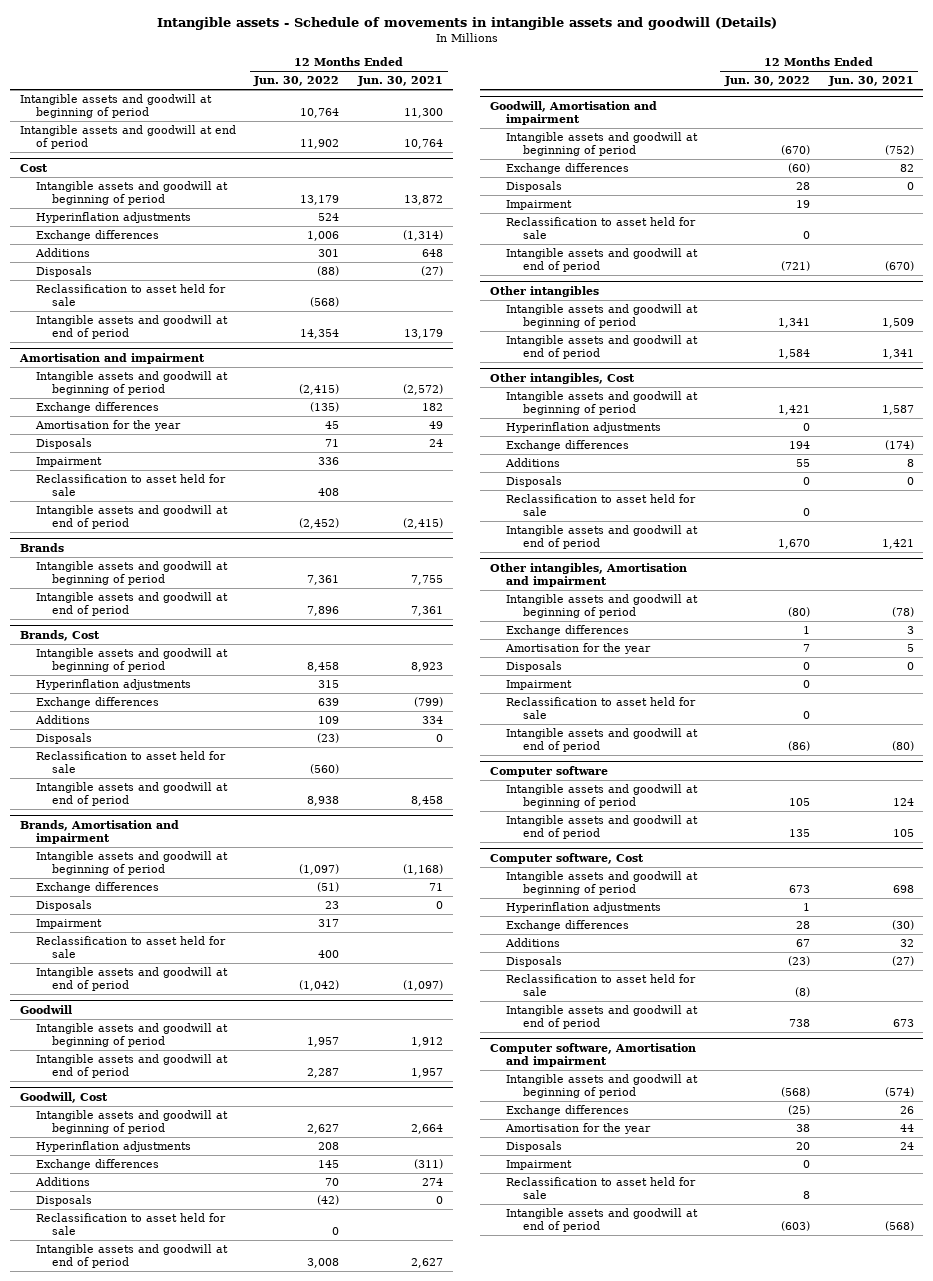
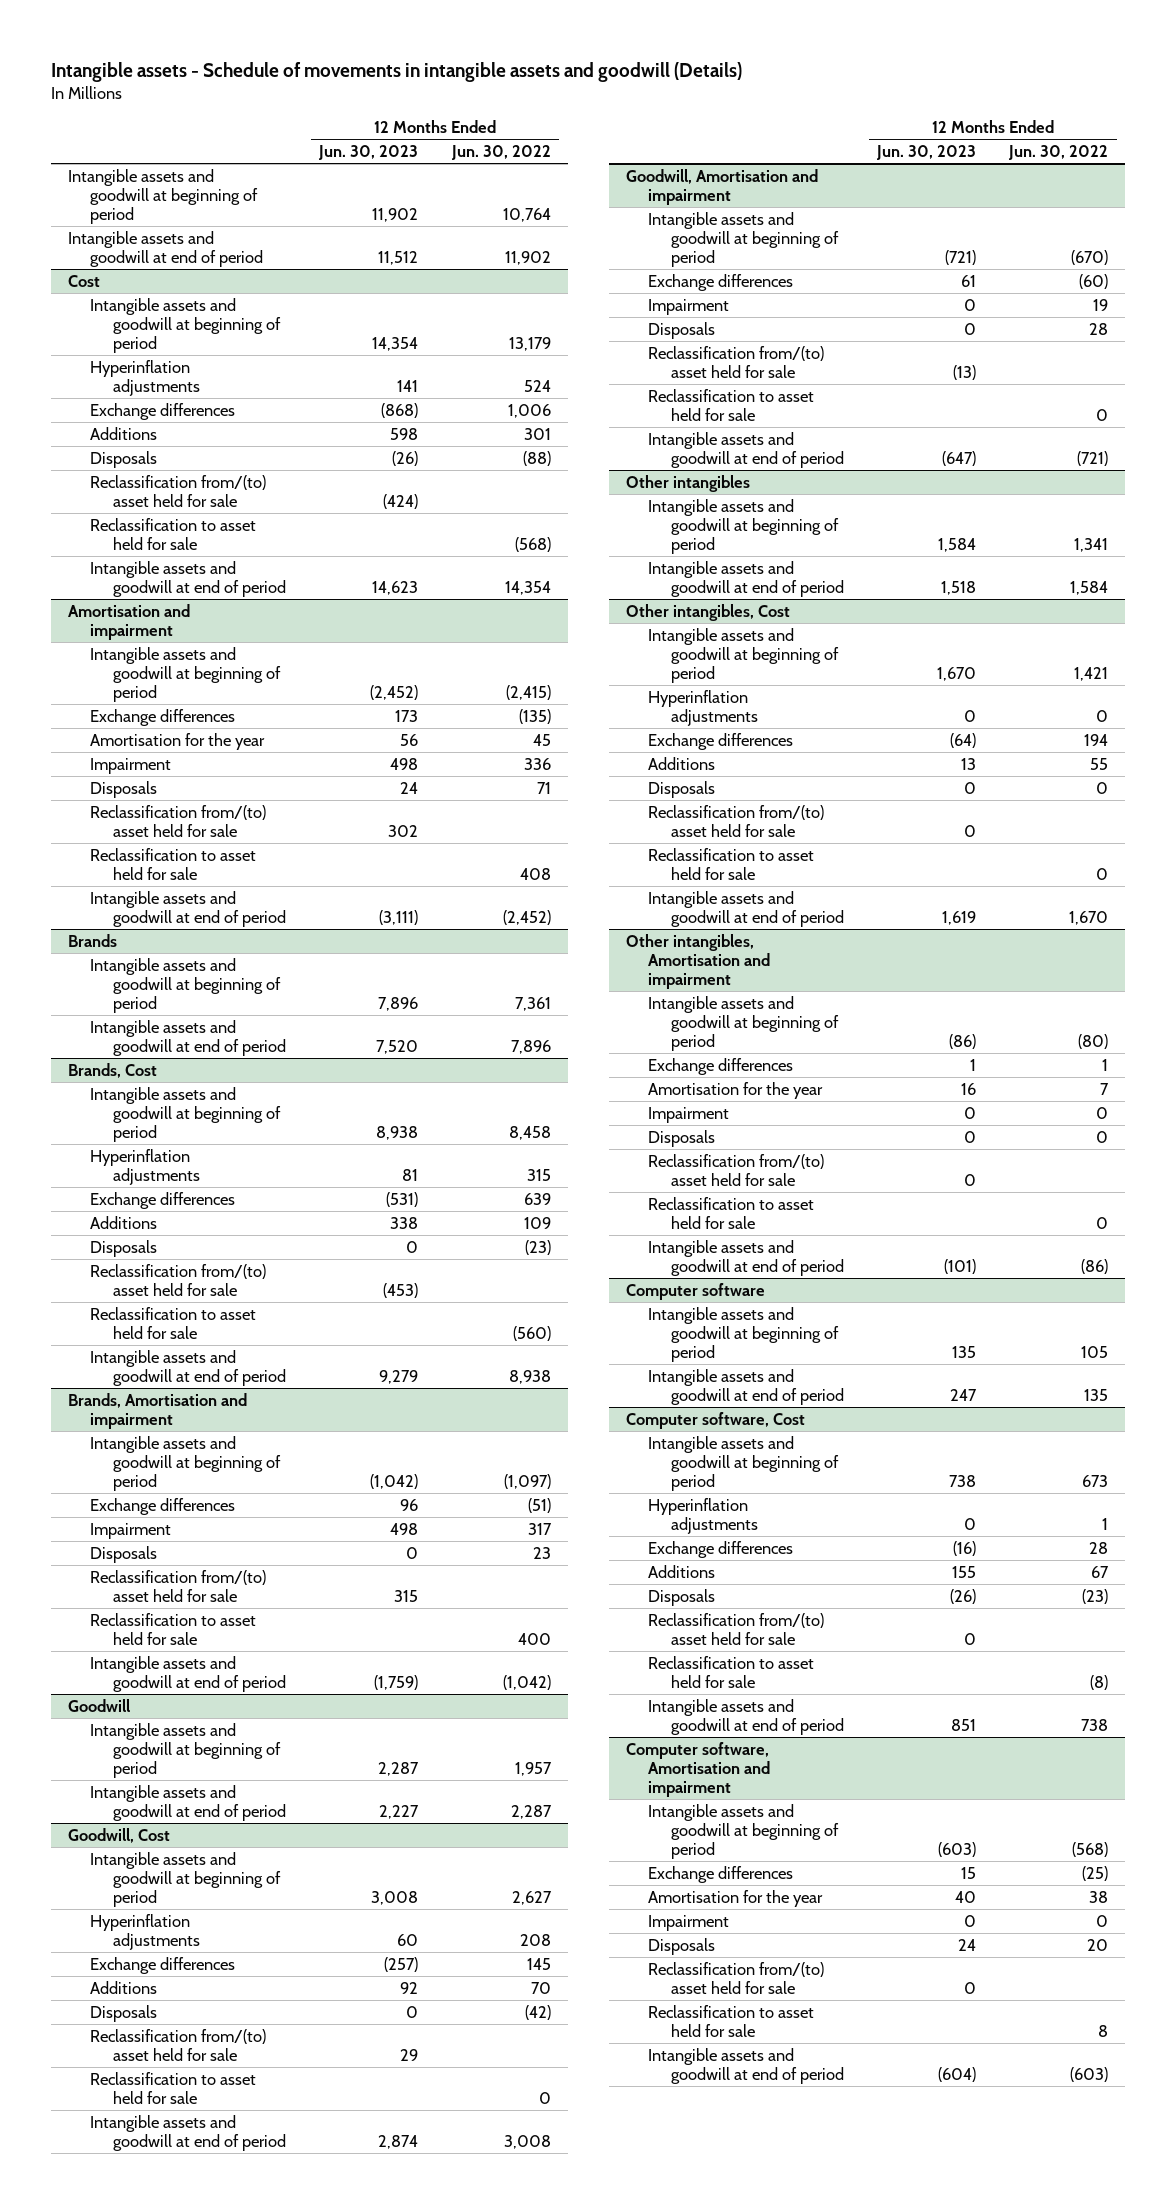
[357,76,444,87] Jun. 30, 2021 -> none
none -> [318,145,419,161] Jun. 30, 2023
none -> [90,474,267,507] Reclassification from/(to) asset held for sale
[35,438,92,450] Disposals -> [90,780,158,798] Disposals
none -> [90,804,267,837] Reclassification from/(to) asset held for sale
none -> [90,1263,267,1296] Reclassification from/(to) asset held for sale
[35,900,92,912] Disposals -> [90,1545,158,1563] Disposals
none -> [90,1569,267,1602] Reclassification from/(to) asset held for sale
none -> [90,2028,267,2061] Reclassification from/(to) asset held for sale
[506,181,563,193] Disposals -> [648,321,716,339] Disposals
none -> [648,345,825,378] Reclassification from/(to) asset held for sale
none -> [648,804,825,837] Reclassification from/(to) asset held for sale
[506,661,563,673] Disposals -> [648,1129,716,1147] Disposals
none -> [648,1153,825,1186] Reclassification from/(to) asset held for sale
none -> [648,1612,825,1645] Reclassification from/(to) asset held for sale
[506,1141,563,1153] Disposals -> [648,1937,716,1955] Disposals
none -> [648,1961,825,1994] Reclassification from/(to) asset held for sale

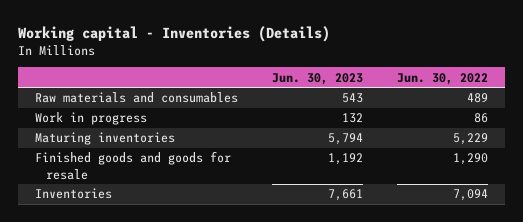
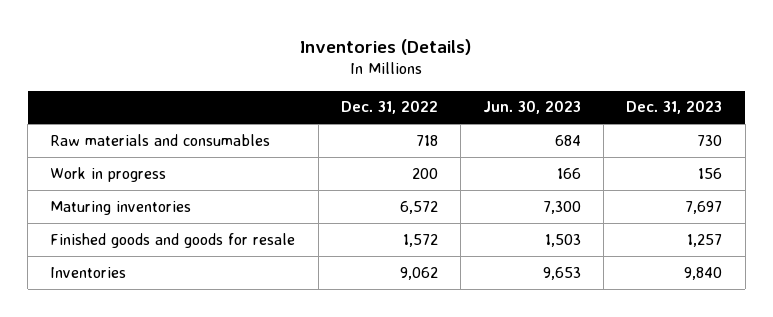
[17,25,330,42] Working capital - Inventories (Details) -> [300,38,472,55] Inventories (Details)
[397,72,489,85] Jun. 30, 2022 -> none
none -> [340,100,438,115] Dec. 31, 2022
none -> [626,100,723,115] Dec. 31, 2023
[342,93,364,104] 543 -> [555,134,582,146] 684
[342,113,364,124] 132 -> [557,167,582,179] 166
[328,133,364,146] 5,794 -> [543,200,582,214] 7,300
[328,153,364,166] 1,192 -> [545,233,582,247] 1,503
[328,189,364,202] 7,661 -> [543,266,582,280] 9,653

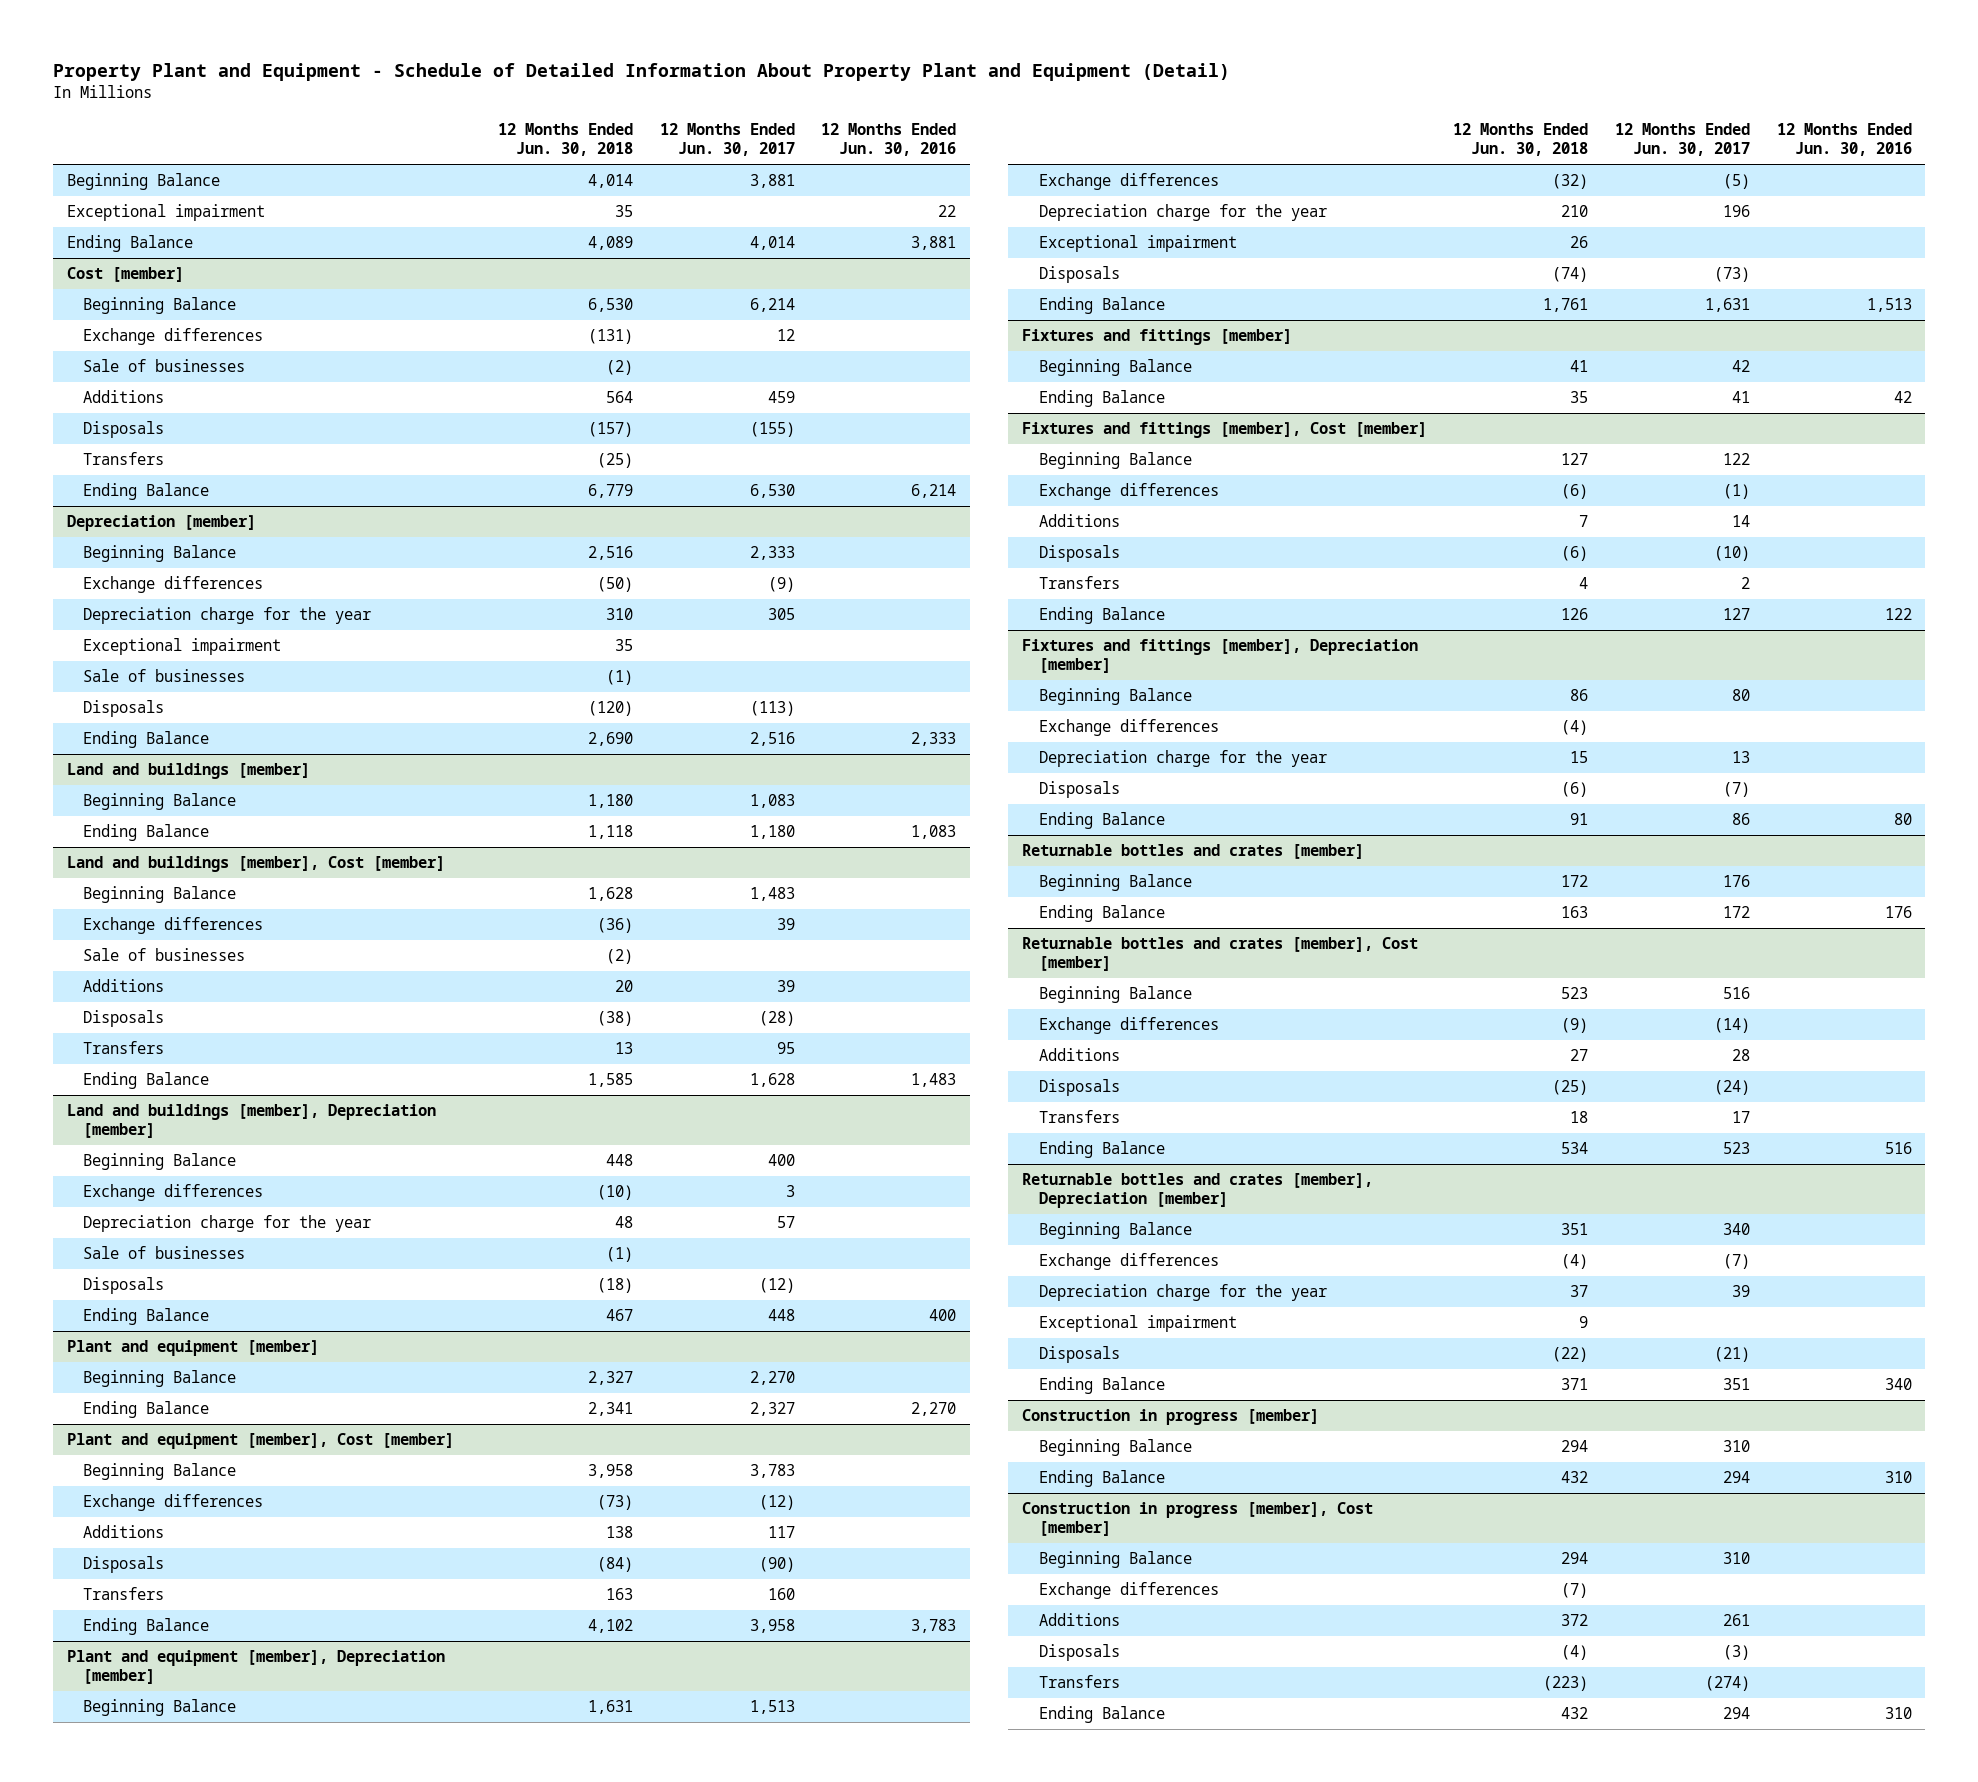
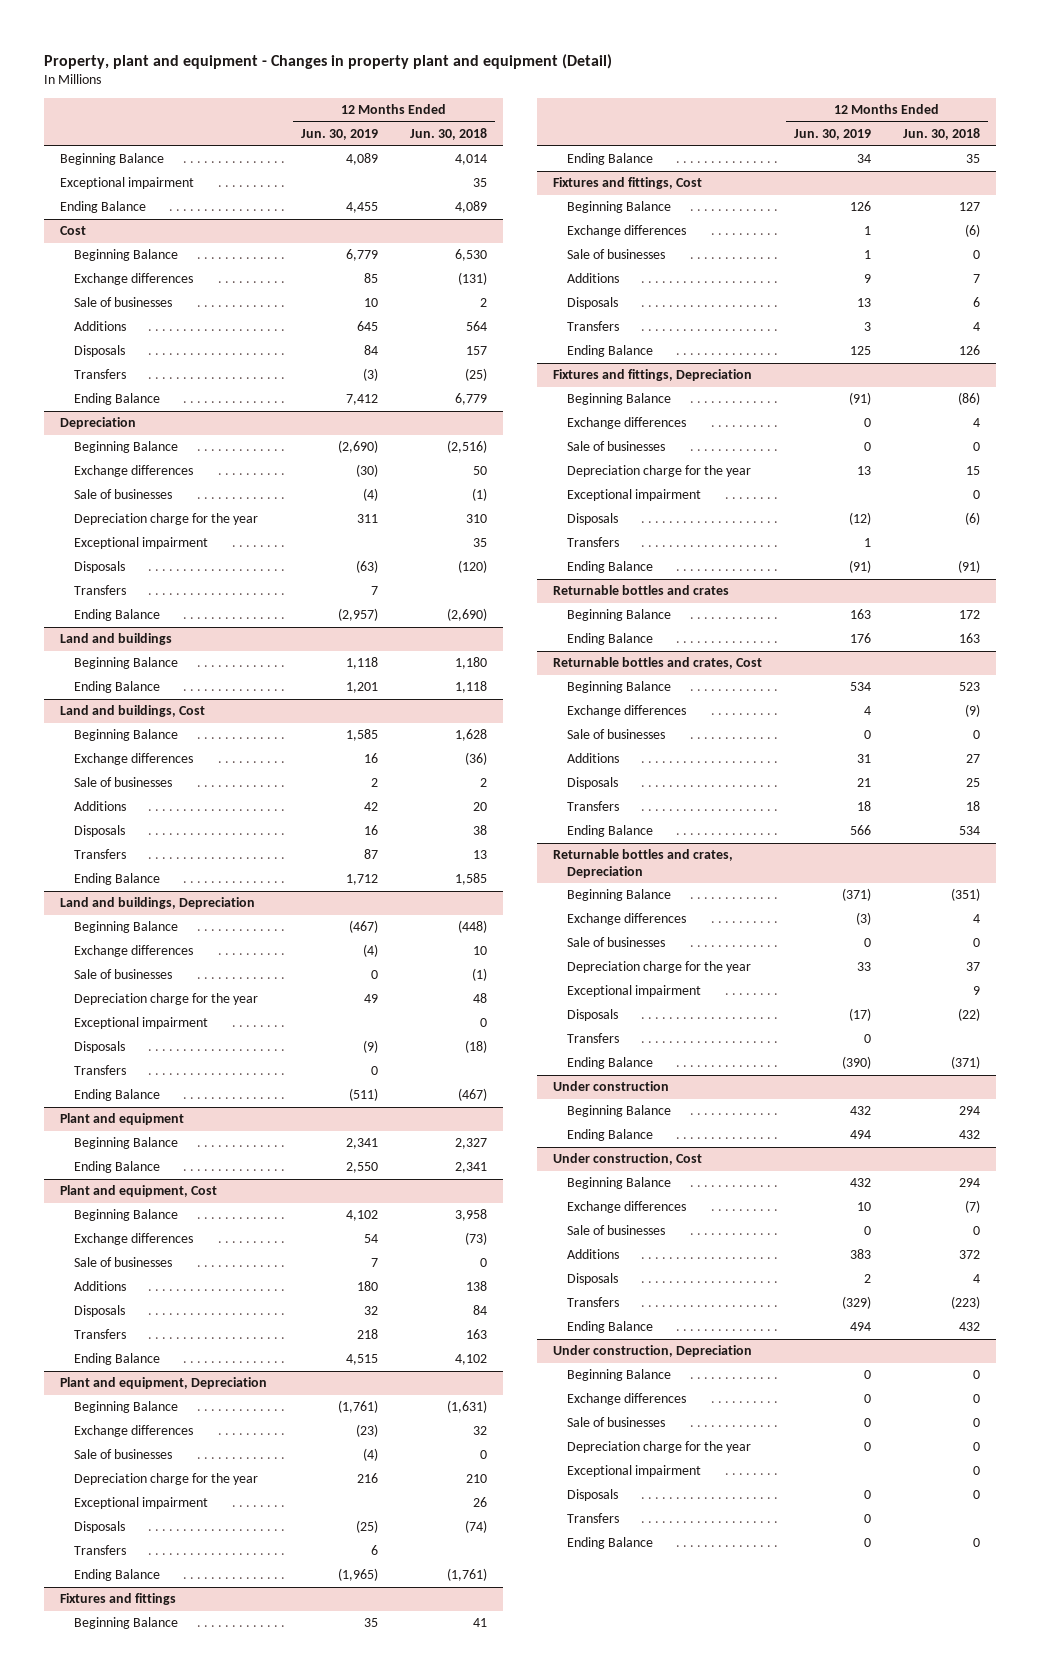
[53,63,1231,82] Property Plant and Equipment - Schedule of Detailed Information About Property Plant and Equipment (Detail) -> [44,53,613,69] Property, plant and equipment - Changes in property plant and equipment (Detail)
[659,122,795,157] 12 Months Ended Jun. 30, 2017 -> none
[821,122,957,157] 12 Months Ended Jun. 30, 2016 -> none
none -> [300,129,378,141] Jun. 30, 2019
[66,266,184,282] Cost [member] -> [60,226,87,236] Cost
[606,359,634,375] (2) -> [479,298,487,308] 2
[588,421,634,437] (157) -> [465,346,487,356] 157
[66,514,256,531] Depreciation [member] -> [60,417,137,430] Depreciation
[588,545,634,560] 2,516 -> [446,440,487,454] (2,516)
[597,576,634,592] (50) -> [472,466,487,476] 50
none -> [74,489,173,500] Sale of businesses
[83,668,246,682] Sale of businesses -> none
none -> [74,585,127,596] Transfers
[588,731,634,746] 2,690 -> [446,608,487,622] (2,690)
[66,762,310,779] Land and buildings [member] -> [60,633,173,646] Land and buildings
[66,855,445,872] Land and buildings [member], Cost [member] -> [60,705,206,718] Land and buildings, Cost
[606,948,634,964] (2) -> [479,778,487,788] 2
[597,1010,634,1026] (38) -> [472,825,487,836] 38
[83,1214,372,1232] Depreciation charge for the year -> none
[66,1103,436,1139] Land and buildings [member], Depreciation [member] -> [60,897,256,910] Land and buildings, Depreciation
[606,1153,634,1166] 448 -> [457,920,487,934] (448)
[597,1184,634,1200] (10) -> [472,946,487,956] 10
none -> [74,993,259,1006] Depreciation charge for the year
none -> [74,1017,209,1030] Exceptional impairment
none -> [74,1065,127,1076] Transfers
[606,1308,634,1321] 467 -> [457,1088,487,1102] (467)
[66,1339,319,1356] Plant and equipment [member] -> [60,1113,185,1126] Plant and equipment
[66,1432,454,1449] Plant and equipment [member], Cost [member] -> [60,1185,218,1198] Plant and equipment, Cost
none -> [74,1257,173,1268] Sale of businesses
[597,1556,634,1572] (84) -> [472,1305,487,1316] 84
[66,1649,445,1685] Plant and equipment [member], Depreciation [member] -> [60,1377,268,1390] Plant and equipment, Depreciation
[588,1699,634,1714] 1,631 -> [446,1400,487,1414] (1,631)
[1552,173,1589,189] (32) -> [472,1426,487,1436] 32
none -> [74,1449,173,1460] Sale of businesses
none -> [74,1545,127,1556] Transfers
[1543,297,1589,312] 1,761 -> [446,1568,487,1582] (1,761)
[1021,328,1292,345] Fixtures and fittings [member] -> [60,1593,177,1606] Fixtures and fittings
[1021,421,1427,438] Fixtures and fittings [member], Cost [member] -> [552,177,702,190] Fixtures and fittings, Cost
none -> [566,249,665,260] Sale of businesses
[1561,545,1589,561] (6) -> [972,297,980,308] 6
[1021,638,1418,674] Fixtures and fittings [member], Depreciation [member] -> [552,369,752,382] Fixtures and fittings, Depreciation
[1570,688,1589,701] 86 -> [957,392,980,406] (86)
[1561,719,1589,735] (4) -> [972,418,980,428] 4
none -> [566,441,665,452] Sale of businesses
none -> [566,489,701,502] Exceptional impairment
none -> [566,537,619,548] Transfers
[1570,812,1589,825] 91 -> [957,560,980,574] (91)
[1021,843,1364,859] Returnable bottles and crates [member] -> [552,585,729,596] Returnable bottles and crates
[1021,936,1418,972] Returnable bottles and crates [member], Cost [member] -> [552,657,762,670] Returnable bottles and crates, Cost
none -> [566,729,665,740] Sale of businesses
[1552,1079,1589,1095] (25) -> [965,778,980,788] 25
[1021,1172,1373,1209] Returnable bottles and crates [member], Depreciation [member] -> [552,849,733,878] Returnable bottles and crates, Depreciation
[1561,1222,1589,1235] 351 -> [950,888,980,902] (351)
[1561,1253,1589,1269] (4) -> [972,914,980,924] 4
none -> [566,937,665,948] Sale of businesses
none -> [566,1033,619,1044] Transfers
[1561,1377,1589,1390] 371 -> [950,1056,980,1070] (371)
[1021,1408,1319,1425] Construction in progress [member] -> [552,1081,669,1092] Under construction
[1021,1501,1373,1537] Construction in progress [member], Cost [member] -> none
none -> [552,1153,702,1166] Under construction, Cost
none -> [566,1225,665,1236] Sale of businesses
[1561,1644,1589,1660] (4) -> [972,1274,980,1284] 4
none -> [552,1345,752,1358] Under construction, Depreciation
none -> [566,1369,671,1382] Beginning Balance
none -> [566,1393,686,1406] Exchange differences
none -> [566,1417,665,1428] Sale of businesses
none -> [566,1441,751,1454] Depreciation charge for the year
none -> [566,1465,701,1478] Exceptional impairment
none -> [566,1489,618,1502] Disposals
none -> [566,1513,619,1524] Transfers
none -> [566,1537,653,1550] Ending Balance

